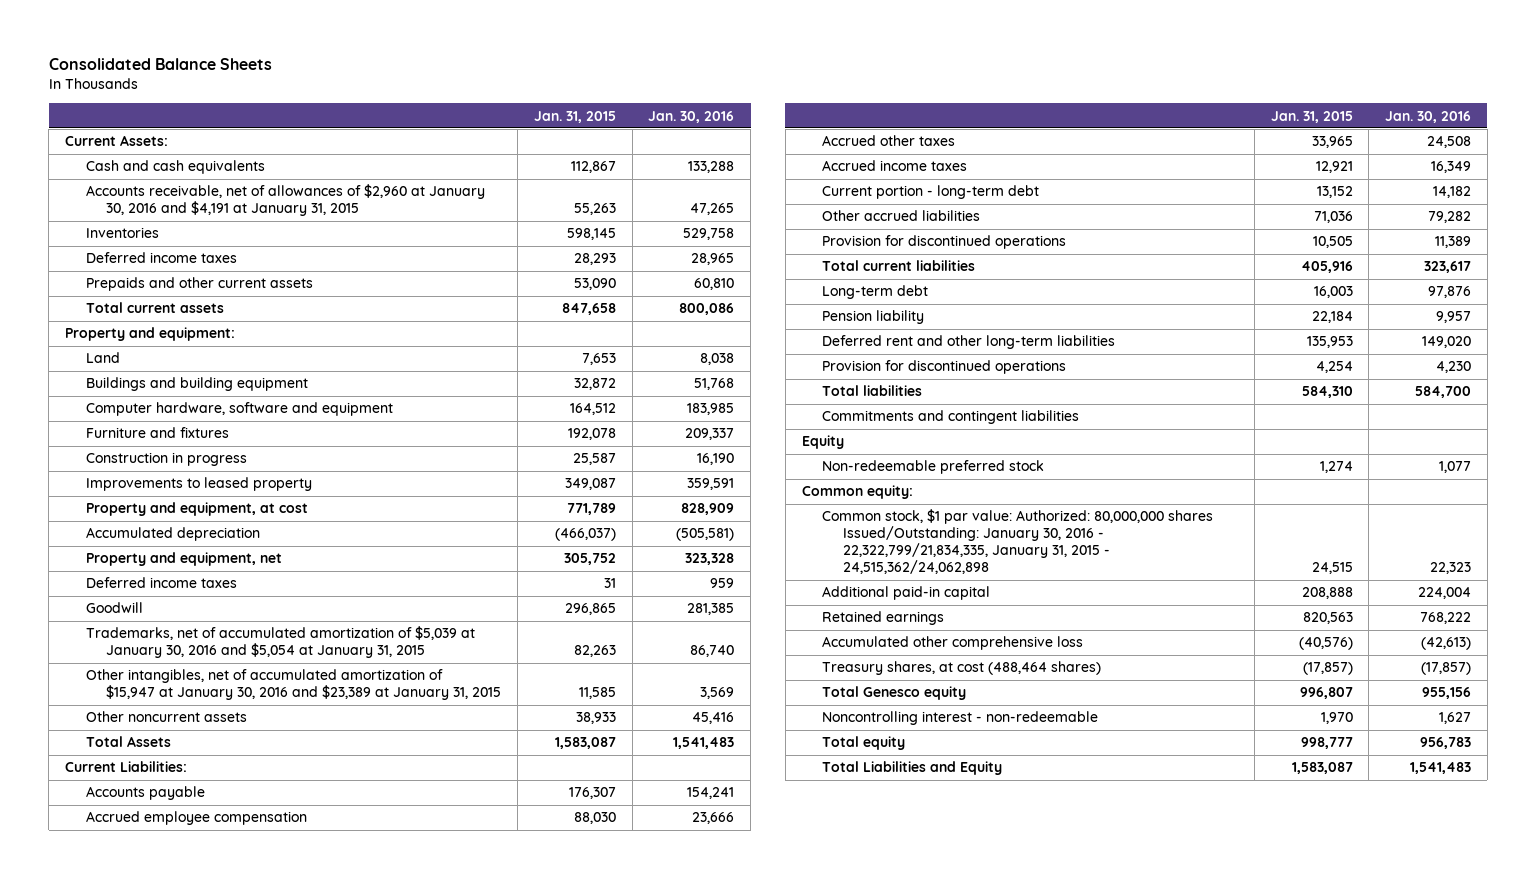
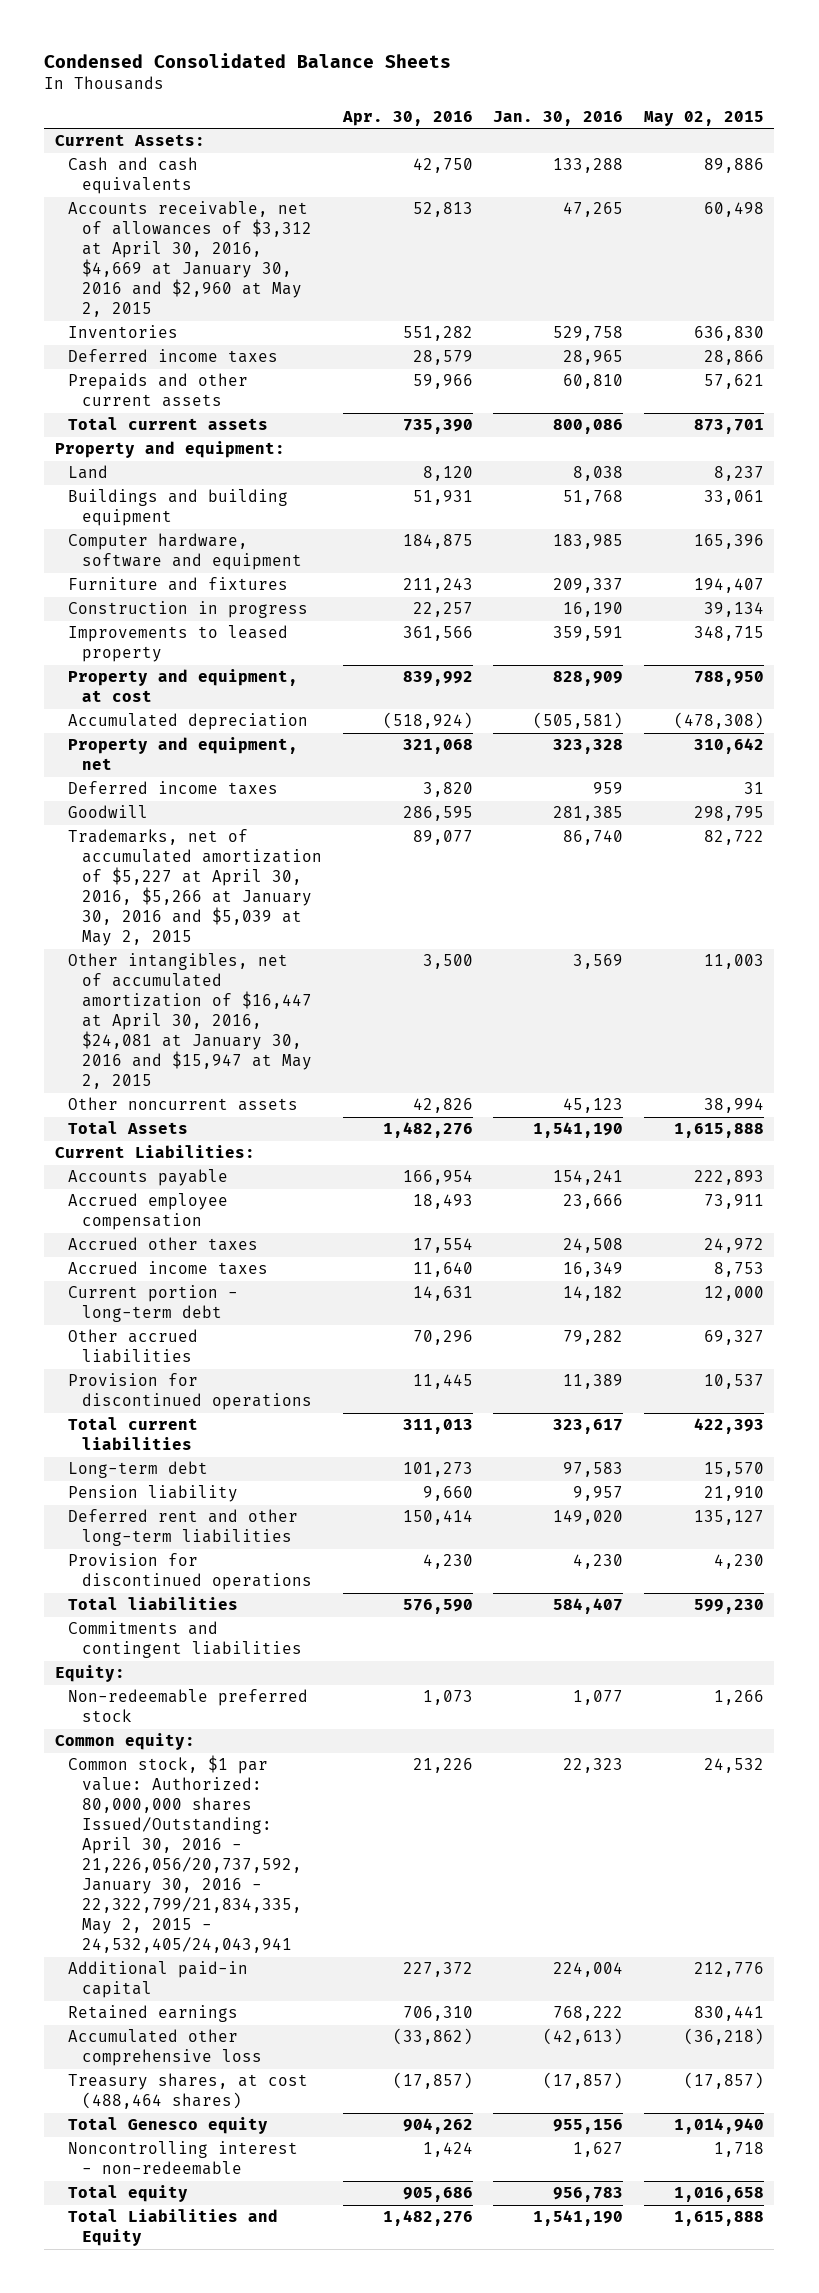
[48,58,272,71] Consolidated Balance Sheets -> [44,53,452,69] Condensed Consolidated Balance Sheets
[533,110,616,123] Jan. 31, 2015 -> none
none -> [341,110,473,126] Apr. 30, 2016
none -> [644,110,765,126] May 02, 2015
[85,184,485,217] Accounts receivable, net of allowances of $2,960 at January 30, 2016 and $4,191 at January 31, 2015 -> [68,201,313,318] Accounts receivable, net of allowances of $3,312 at April 30, 2016, $4,669 at January 30, 2016 and $2,960 at May 2, 2015
[85,626,475,659] Trademarks, net of accumulated amortization of $5,039 at January 30, 2016 and $5,054 at January 31, 2015 -> [68,829,323,947] Trademarks, net of accumulated amortization of $5,227 at April 30, 2016, $5,266 at January 30, 2016 and $5,039 at May 2, 2015
[85,669,502,701] Other intangibles, net of accumulated amortization of $15,947 at January 30, 2016 and $23,389 at January 31, 2015 -> [68,953,313,1090] Other intangibles, net of accumulated amortization of $16,447 at April 30, 2016, $24,081 at January 30, 2016 and $15,947 at May 2, 2015
[692,712,735,725] 45,416 -> [563,1098,624,1114] 45,123
[673,737,735,750] 1,541,483 -> [533,1122,624,1139] 1,541,190
[1428,286,1472,299] 97,876 -> [563,1462,624,1478] 97,583
[1415,386,1472,399] 584,700 -> [553,1598,624,1615] 584,407
[801,435,844,450] Equity -> [54,1665,125,1683] Equity:
[822,509,1214,575] Common stock, $1 par value: Authorized: 80,000,000 shares Issued/Outstanding: January 30, 2016 - 22,322,799/21,834,335, January 31, 2015 - 24,515,362/24,062,898 -> [68,1755,303,1953] Common stock, $1 par value: Authorized: 80,000,000 shares Issued/Outstanding: April 30, 2016 - 21,226,056/20,737,592, January 30, 2016 - 22,322,799/21,834,335, May 2, 2015 - 24,532,405/24,043,941
[1410,762,1472,775] 1,541,483 -> [533,2210,624,2227] 1,541,190

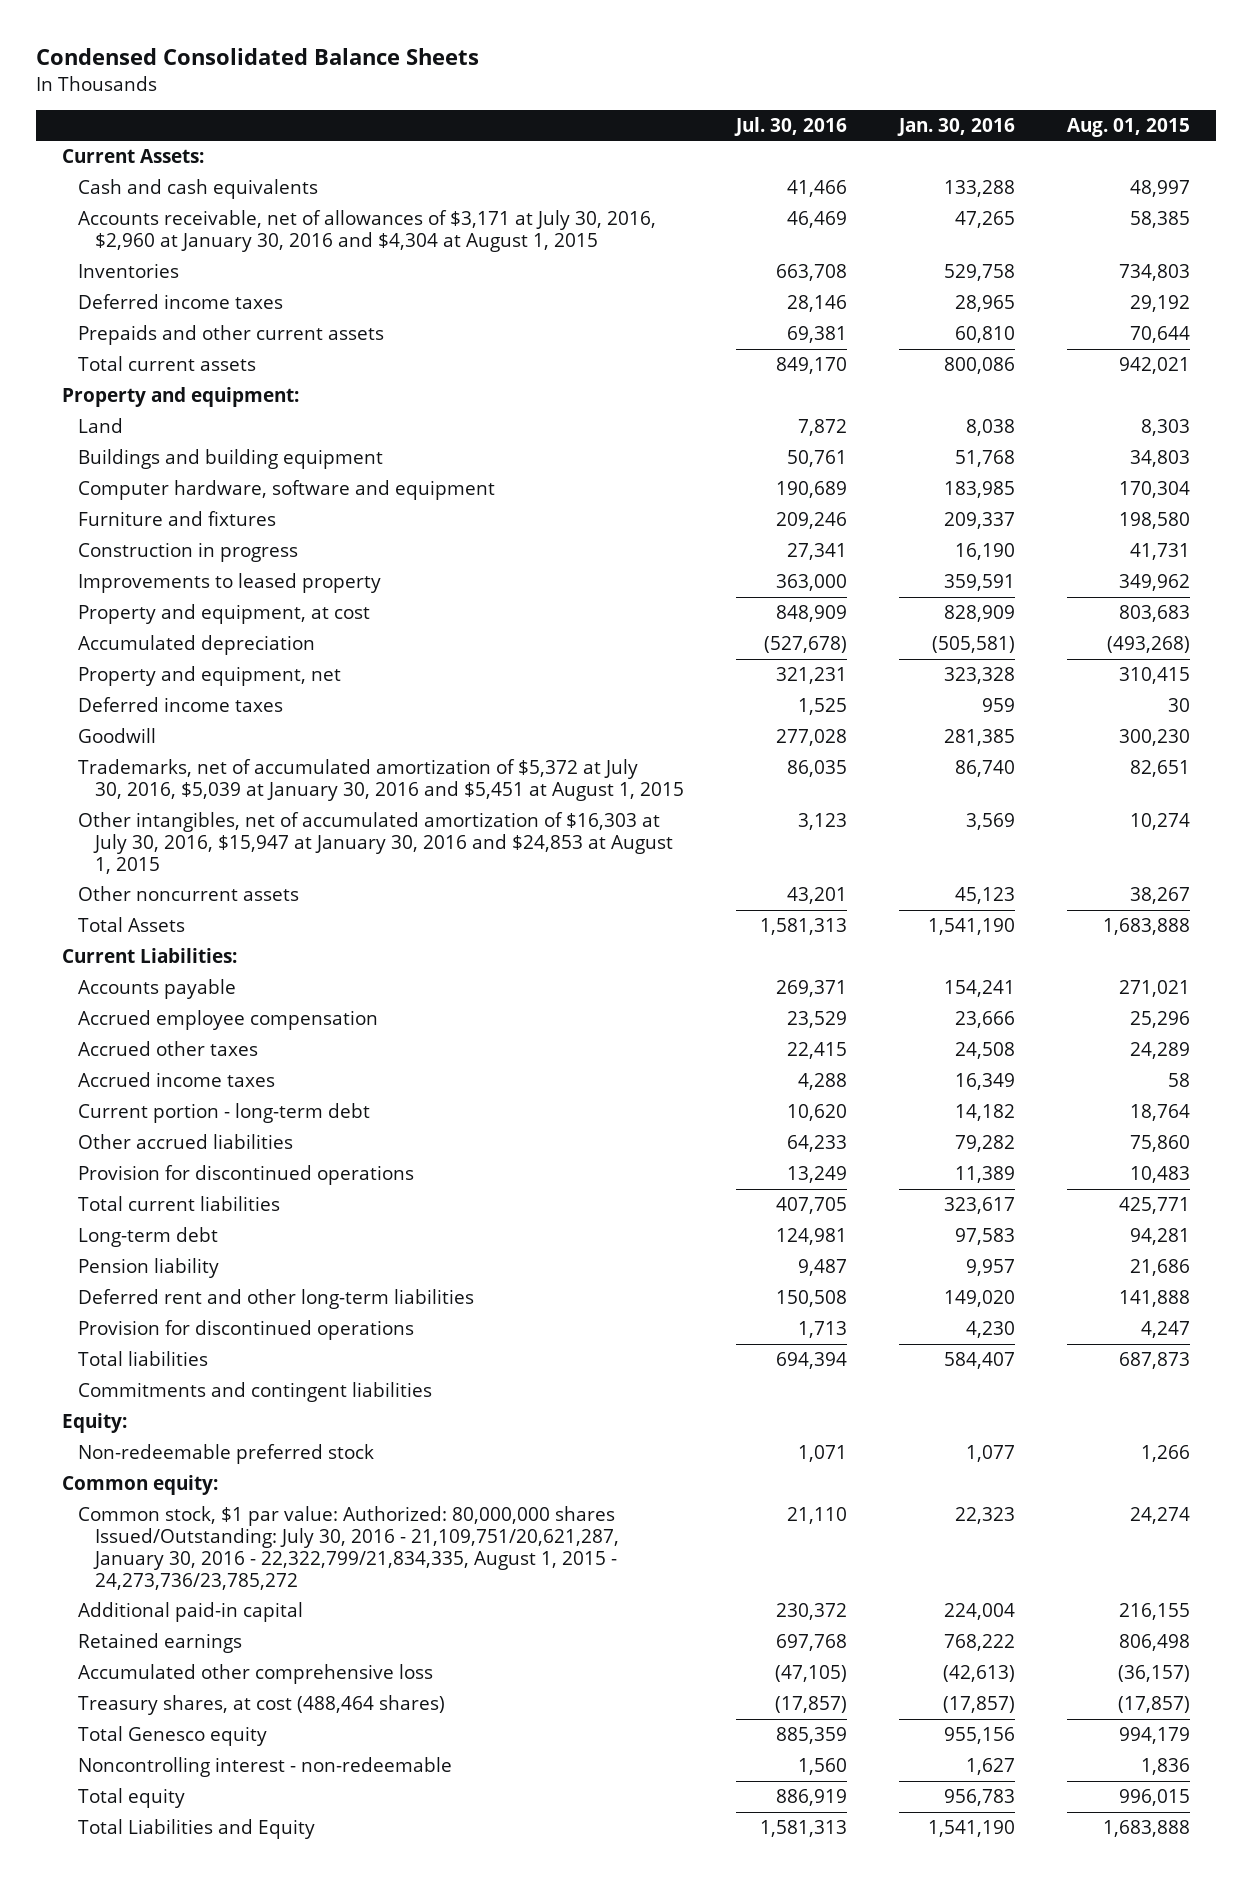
[341,110,473,126] Apr. 30, 2016 -> none
[644,110,765,126] May 02, 2015 -> none
none -> [734,116,848,136] Jul. 30, 2016
none -> [1067,117,1191,137] Aug. 01, 2015
[68,201,313,318] Accounts receivable, net of allowances of $3,312 at April 30, 2016, $4,669 at January 30, 2016 and $2,960 at May 2, 2015 -> [78,210,657,252] Accounts receivable, net of allowances of $3,171 at July 30, 2016, $2,960 at January 30, 2016 and $4,304 at August 1, 2015
[68,829,323,947] Trademarks, net of accumulated amortization of $5,227 at April 30, 2016, $5,266 at January 30, 2016 and $5,039 at May 2, 2015 -> [78,759,685,801] Trademarks, net of accumulated amortization of $5,372 at July 30, 2016, $5,039 at January 30, 2016 and $5,451 at August 1, 2015
[68,953,313,1090] Other intangibles, net of accumulated amortization of $16,447 at April 30, 2016, $24,081 at January 30, 2016 and $15,947 at May 2, 2015 -> [78,812,674,874] Other intangibles, net of accumulated amortization of $16,303 at July 30, 2016, $15,947 at January 30, 2016 and $24,853 at August 1, 2015
[68,1755,303,1953] Common stock, $1 par value: Authorized: 80,000,000 shares Issued/Outstanding: April 30, 2016 - 21,226,056/20,737,592, January 30, 2016 - 22,322,799/21,834,335, May 2, 2015 - 24,532,405/24,043,941 -> [78,1506,620,1590] Common stock, $1 par value: Authorized: 80,000,000 shares Issued/Outstanding: July 30, 2016 - 21,109,751/20,621,287, January 30, 2016 - 22,322,799/21,834,335, August 1, 2015 - 24,273,736/23,785,272

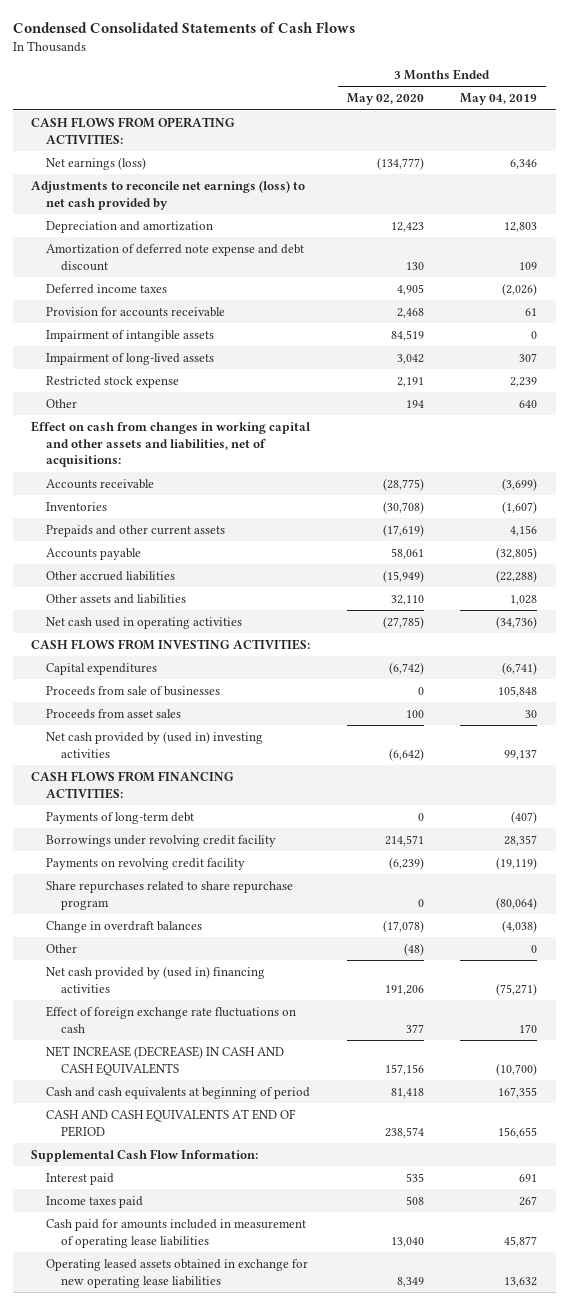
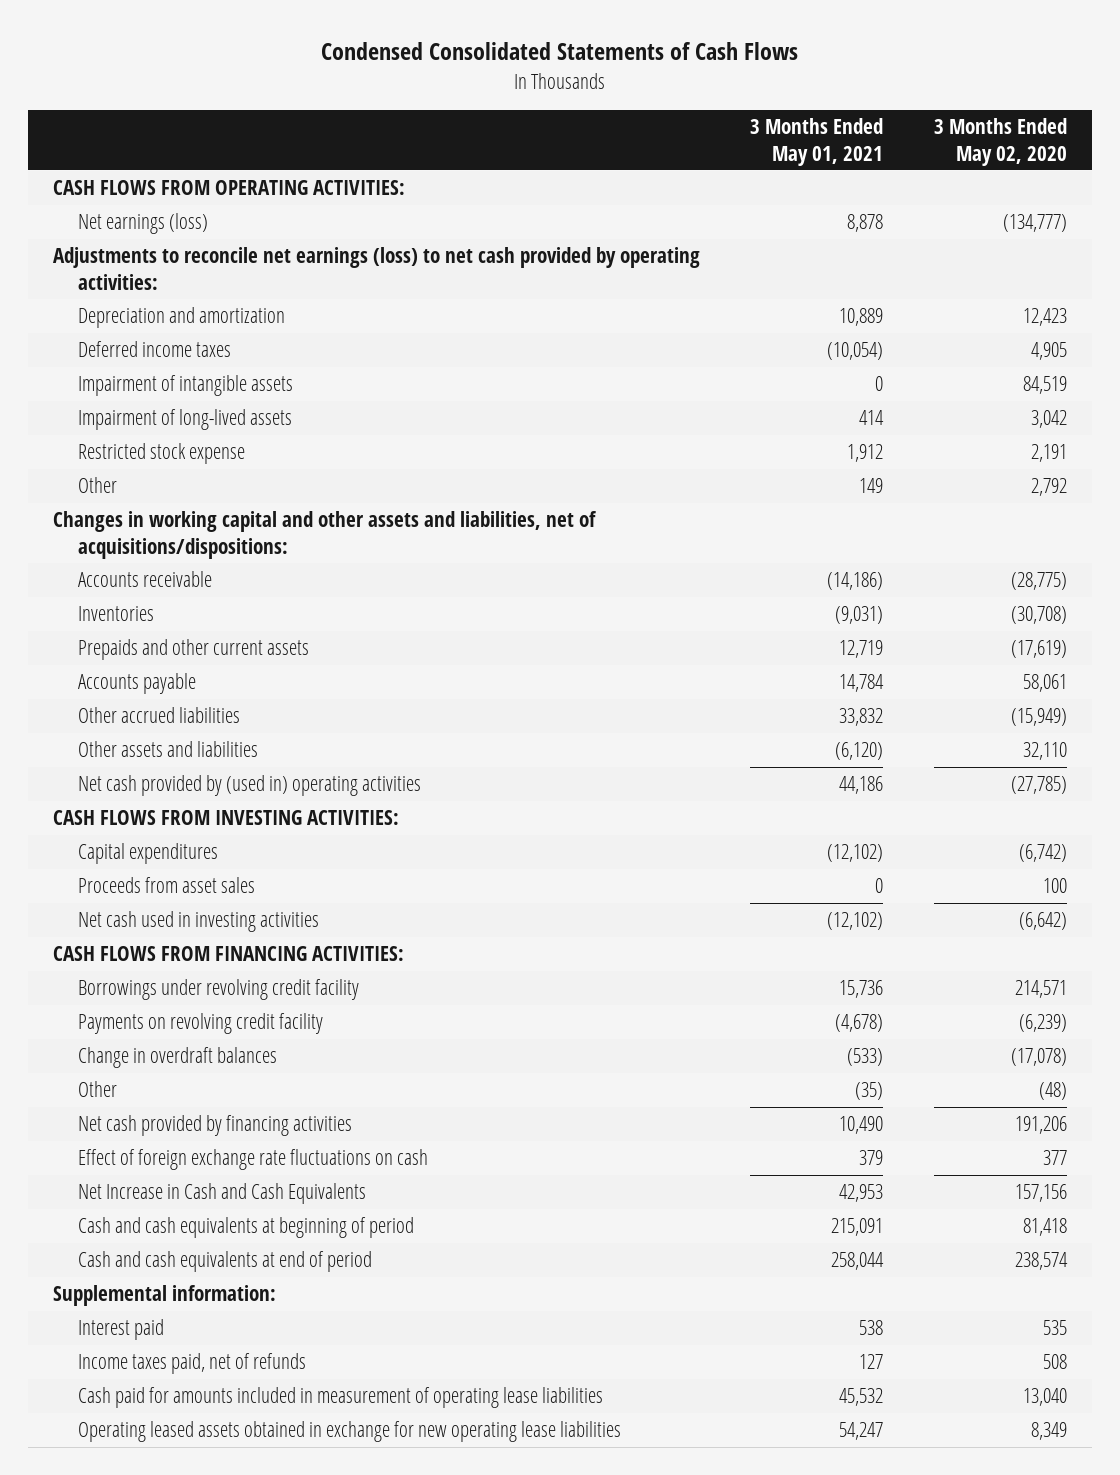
[460,93,538,106] May 04, 2019 -> none
none -> [750,117,884,166] 3 Months Ended May 01, 2021
[31,179,306,210] Adjustments to reconcile net earnings (loss) to net cash provided by -> [53,247,701,290] Adjustments to reconcile net earnings (loss) to net cash provided by operating activities:
[46,243,305,271] Amortization of deferred note expense and debt discount -> none
[46,306,226,317] Provision for accounts receivable -> none
[405,399,424,408] 194 -> [1030,478,1067,497] 2,792
[31,420,312,468] Effect on cash from changes in working capital and other assets and liabilities, net of acquisitions: -> [53,511,598,559] Changes in working capital and other assets and liabilities, net of acquisitions/dispositions:
[46,616,243,629] Net cash used in operating activities -> [78,775,422,797] Net cash provided by (used in) operating activities
[46,685,221,696] Proceeds from sale of businesses -> none
[46,730,264,758] Net cash provided by (used in) investing activities -> [78,911,320,933] Net cash used in investing activities
[46,811,195,824] Payments of long-term debt -> none
[46,880,294,910] Share repurchases related to share repurchase program -> none
[46,965,266,993] Net cash provided by (used in) financing activities -> [78,1115,353,1137] Net cash provided by financing activities
[46,1045,285,1076] NET INCREASE (DECREASE) IN CASH AND CASH EQUIVALENTS -> [78,1183,367,1205] Net Increase in Cash and Cash Equivalents
[46,1108,297,1137] CASH AND CASH EQUIVALENTS AT END OF PERIOD -> [78,1251,373,1273] Cash and cash equivalents at end of period
[31,1148,259,1162] Supplemental Cash Flow Information: -> [53,1285,277,1307] Supplemental information:
[46,1195,144,1208] Income taxes paid -> [78,1353,307,1375] Income taxes paid, net of refunds

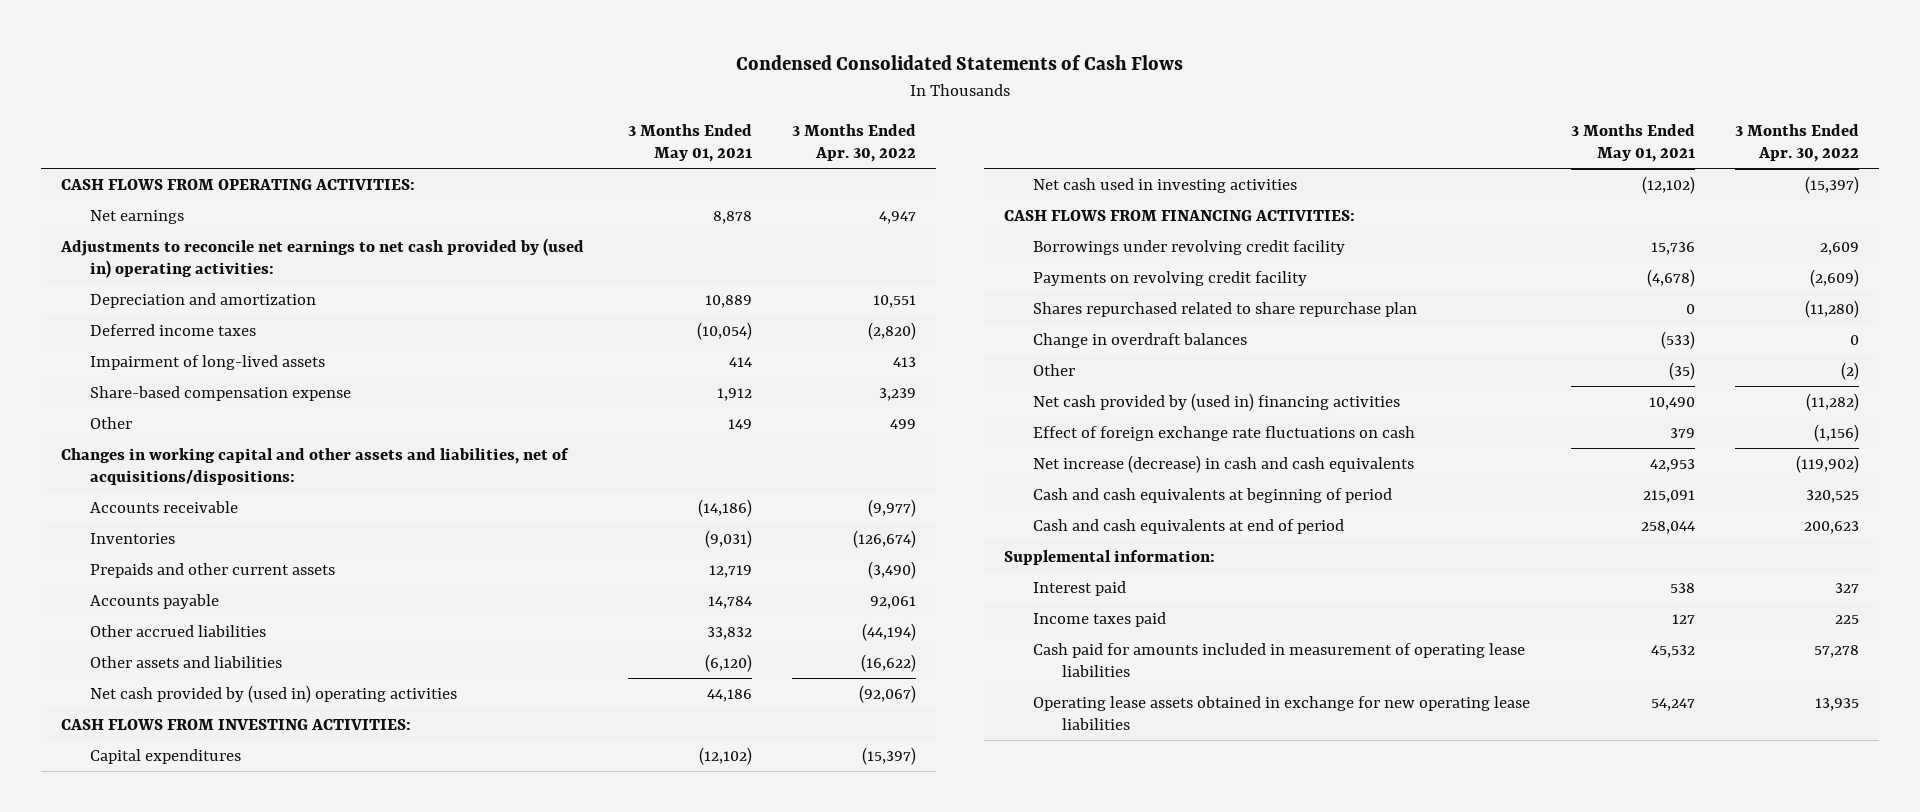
[933,117,1067,166] 3 Months Ended May 02, 2020 -> none
none -> [792,124,917,163] 3 Months Ended Apr. 30, 2022
[78,213,209,235] Net earnings (loss) -> [90,209,185,224] Net earnings
[53,247,701,290] Adjustments to reconcile net earnings (loss) to net cash provided by operating activities: -> [60,237,585,279] Adjustments to reconcile net earnings to net cash provided by (used in) operating activities:
[78,375,294,397] Impairment of intangible assets -> none
[78,443,246,465] Restricted stock expense -> [90,385,352,401] Share-based compensation expense
[78,877,256,894] Proceeds from asset sales -> none
none -> [1033,301,1418,317] Shares repurchased related to share repurchase plan
[78,1115,353,1137] Net cash provided by financing activities -> [1033,392,1401,411] Net cash provided by (used in) financing activities
[78,1183,367,1205] Net Increase in Cash and Cash Equivalents -> [1033,454,1415,473] Net increase (decrease) in cash and cash equivalents
[78,1353,307,1375] Income taxes paid, net of refunds -> [1033,611,1167,627] Income taxes paid
[78,1421,622,1443] Operating leased assets obtained in exchange for new operating lease liabilities -> [1033,695,1531,731] Operating lease assets obtained in exchange for new operating lease liabilities

